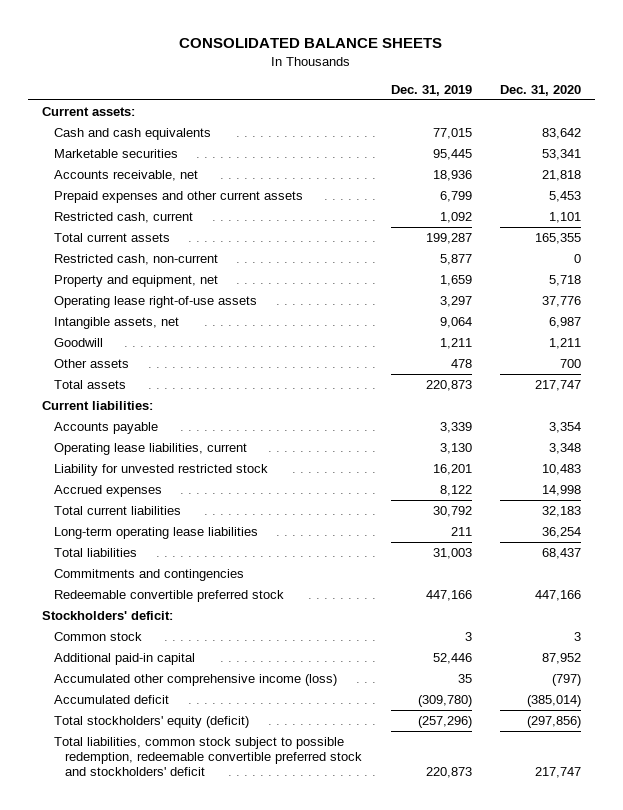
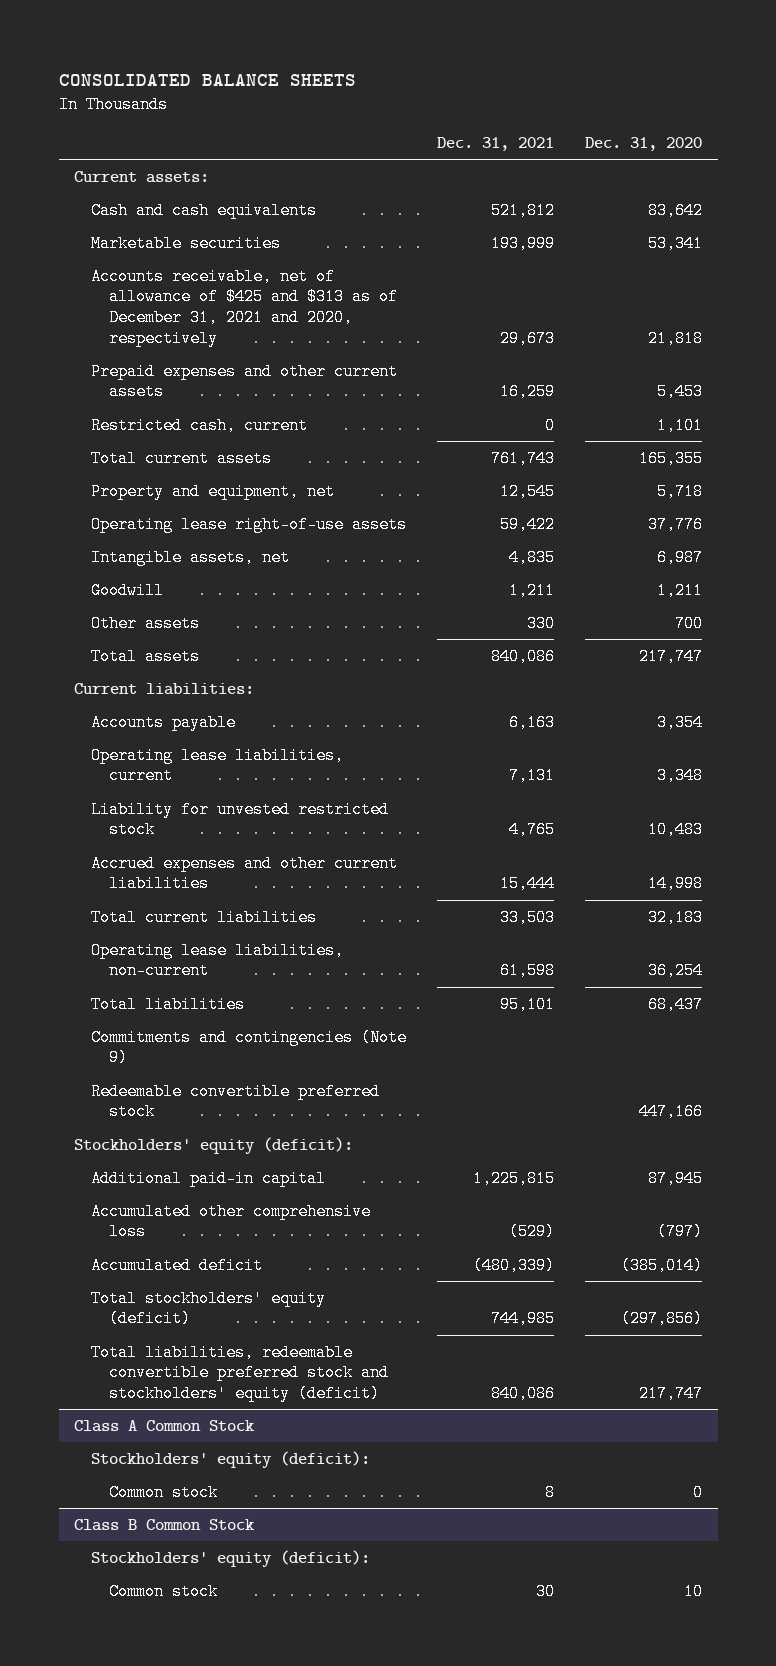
[390,84,472,96] Dec. 31, 2019 -> none
none -> [437,137,555,152] Dec. 31, 2021
[53,170,198,182] Accounts receivable, net -> [91,267,398,347] Accounts receivable, net of allowance of $425 and $313 as of December 31, 2021 and 2020, respectively
[53,254,218,266] Restricted cash, non-current -> none
[53,485,162,498] Accrued expenses -> [91,854,399,893] Accrued expenses and other current liabilities
[53,527,258,540] Long-term operating lease liabilities -> [91,941,345,980] Operating lease liabilities, non-current
[53,569,244,582] Commitments and contingencies -> [91,1028,408,1067] Commitments and contingencies (Note 9)
[53,632,142,642] Common stock -> none
[41,611,173,621] Stockholders' deficit: -> [74,1136,354,1154] Stockholders' equity (deficit):
[541,653,581,665] 87,952 -> [648,1169,704,1187] 87,945
[53,674,337,687] Accumulated other comprehensive income (loss) -> [91,1202,372,1241] Accumulated other comprehensive loss
[53,737,363,777] Total liabilities, common stock subject to possible redemption, redeemable convertible preferred stock and stockholders' deficit -> [91,1343,389,1403] Total liabilities, redeemable convertible preferred stock and stockholders' equity (deficit)
none -> [74,1419,256,1432] Class A Common Stock
none -> [91,1450,371,1468] Stockholders' equity (deficit):
none -> [108,1483,218,1501] Common stock
none -> [74,1518,256,1531] Class B Common Stock
none -> [91,1549,371,1567] Stockholders' equity (deficit):
none -> [108,1582,218,1600] Common stock

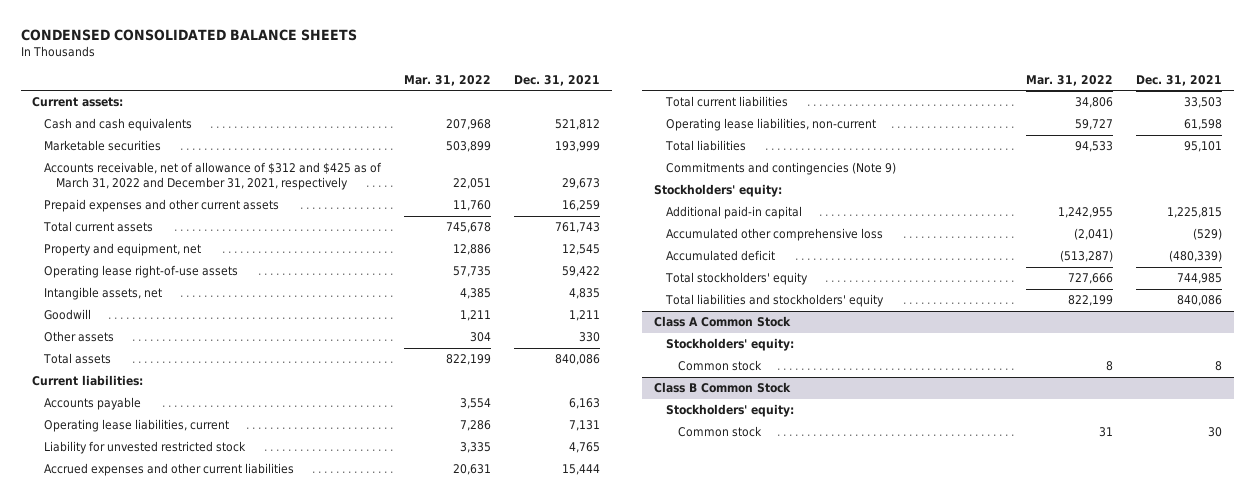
[58,73,356,86] CONSOLIDATED BALANCE SHEETS -> [20,28,357,41] CONDENSED CONSOLIDATED BALANCE SHEETS
[585,137,703,152] Dec. 31, 2020 -> none
none -> [404,74,492,86] Mar. 31, 2022
[91,267,398,347] Accounts receivable, net of allowance of $425 and $313 as of December 31, 2021 and 2020, respectively -> [43,162,382,191] Accounts receivable, net of allowance of $312 and $425 as of March 31, 2022 and December 31, 2021, respectively
[91,416,309,434] Restricted cash, current -> none
[91,1082,381,1121] Redeemable convertible preferred stock -> none
[74,1136,354,1154] Stockholders' equity (deficit): -> [653,184,782,198] Stockholders' equity:
[91,1289,327,1328] Total stockholders' equity (deficit) -> [664,272,808,286] Total stockholders' equity
[91,1343,389,1403] Total liabilities, redeemable convertible preferred stock and stockholders' equity (deficit) -> [664,294,884,308] Total liabilities and stockholders' equity
[91,1450,371,1468] Stockholders' equity (deficit): -> [665,338,794,352] Stockholders' equity:
[91,1549,371,1567] Stockholders' equity (deficit): -> [665,404,794,418] Stockholders' equity:

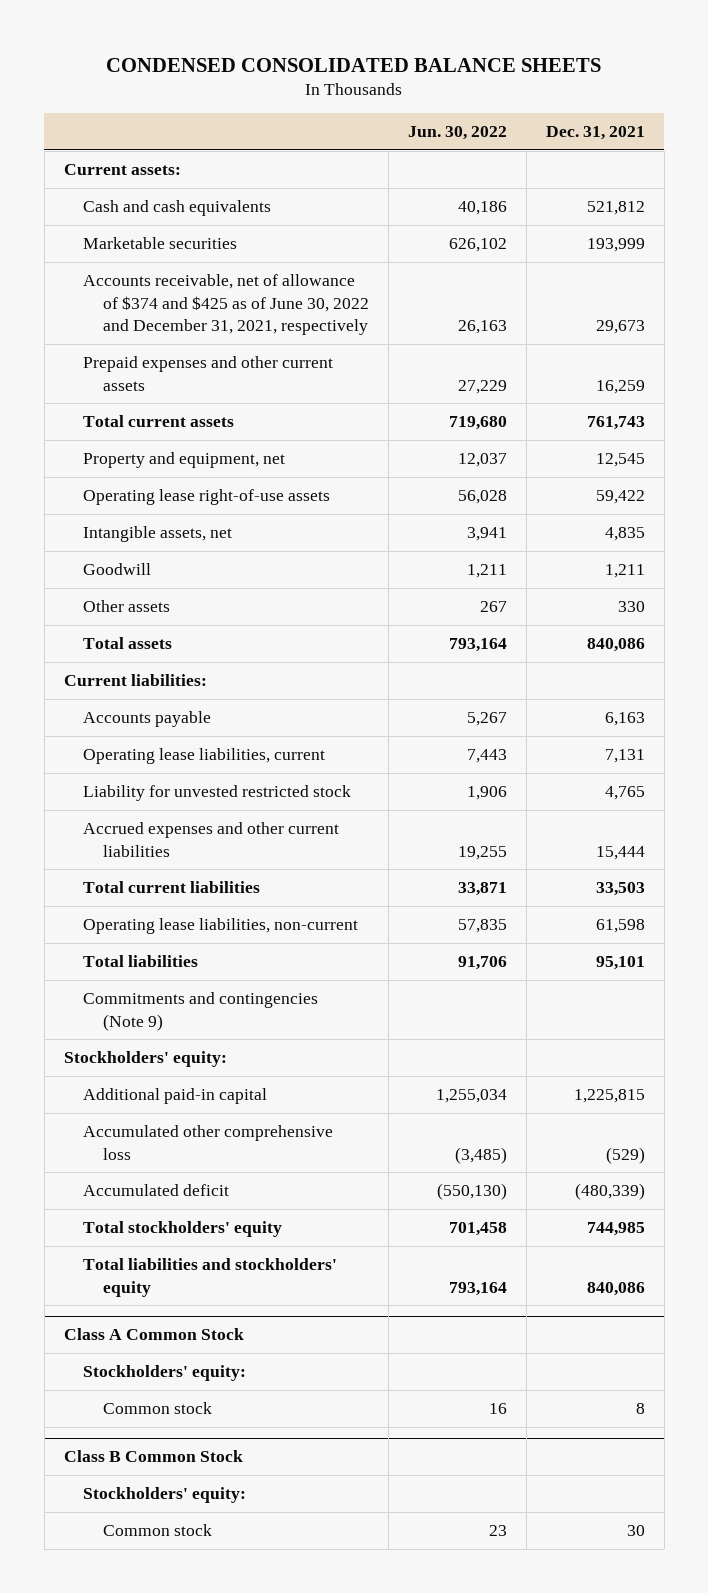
[404,74,492,86] Mar. 31, 2022 -> none
none -> [408,126,508,141] Jun. 30, 2022
[43,162,382,191] Accounts receivable, net of allowance of $312 and $425 as of March 31, 2022 and December 31, 2021, respectively -> [83,274,370,336] Accounts receivable, net of allowance of $374 and $425 as of June 30, 2022 and December 31, 2021, respectively

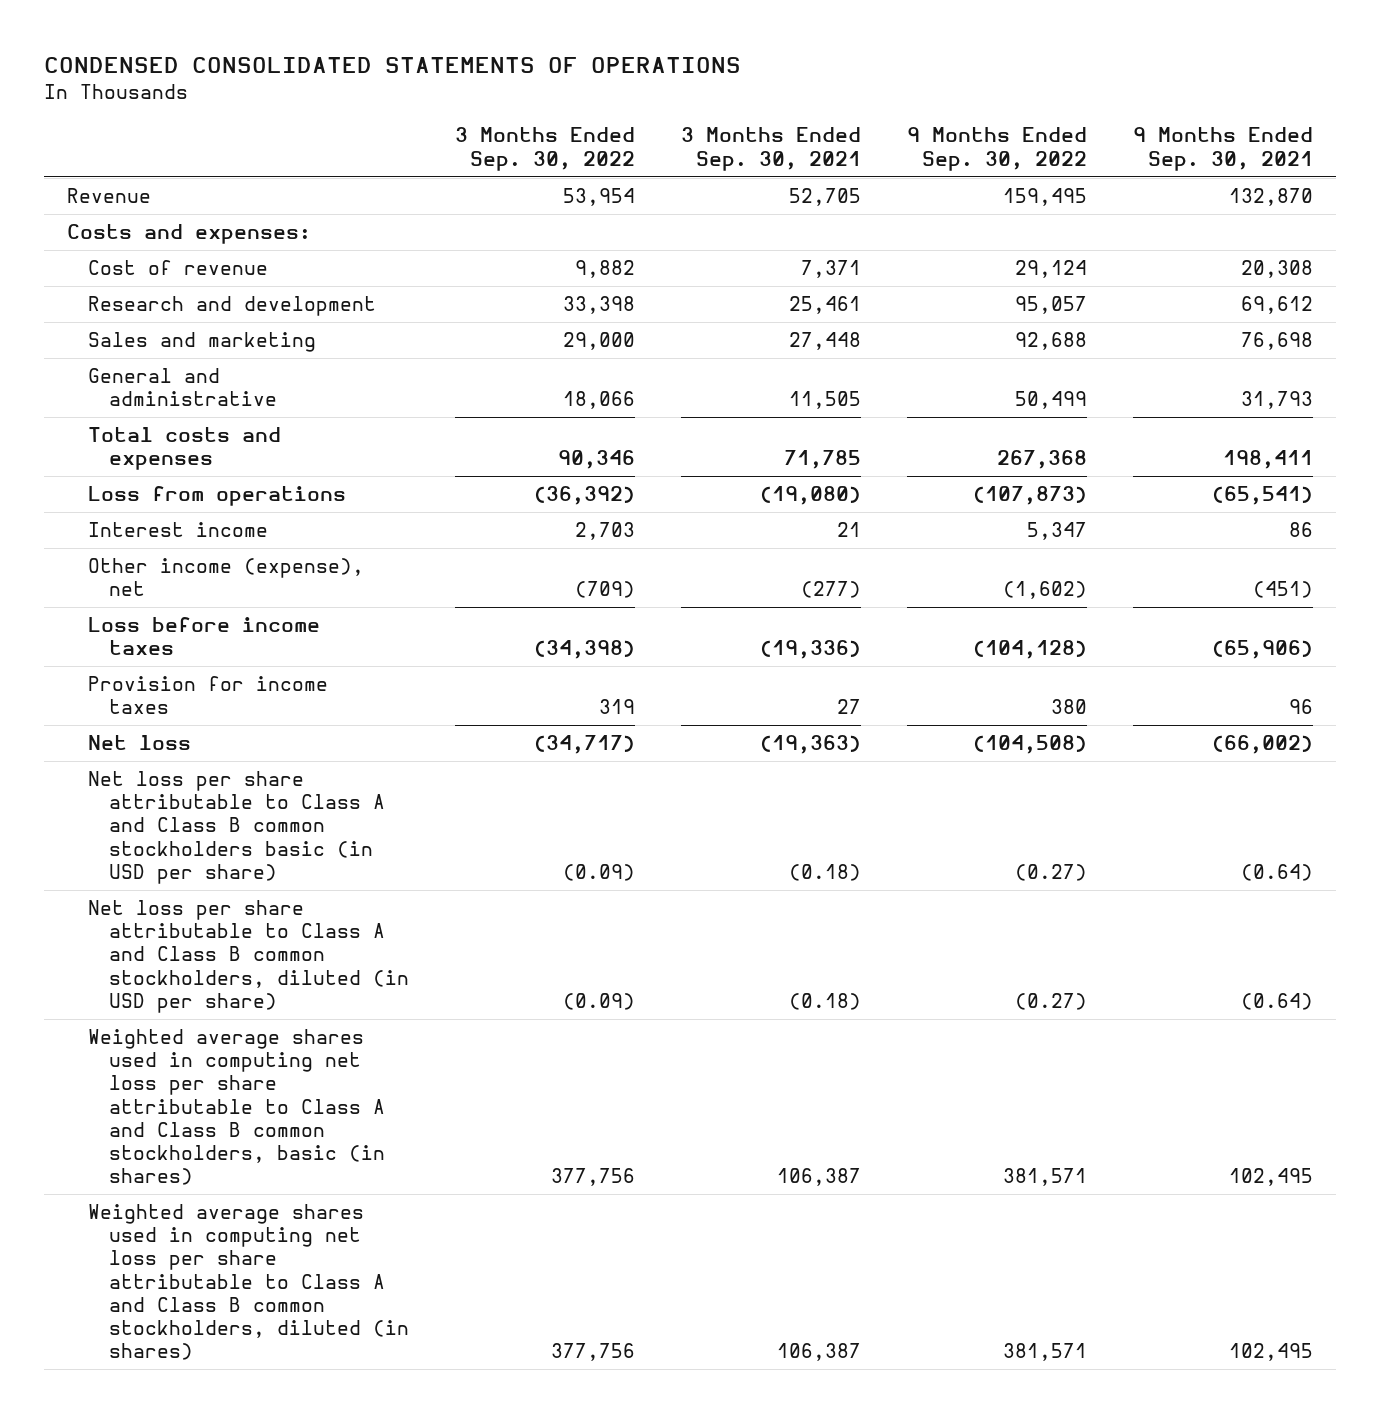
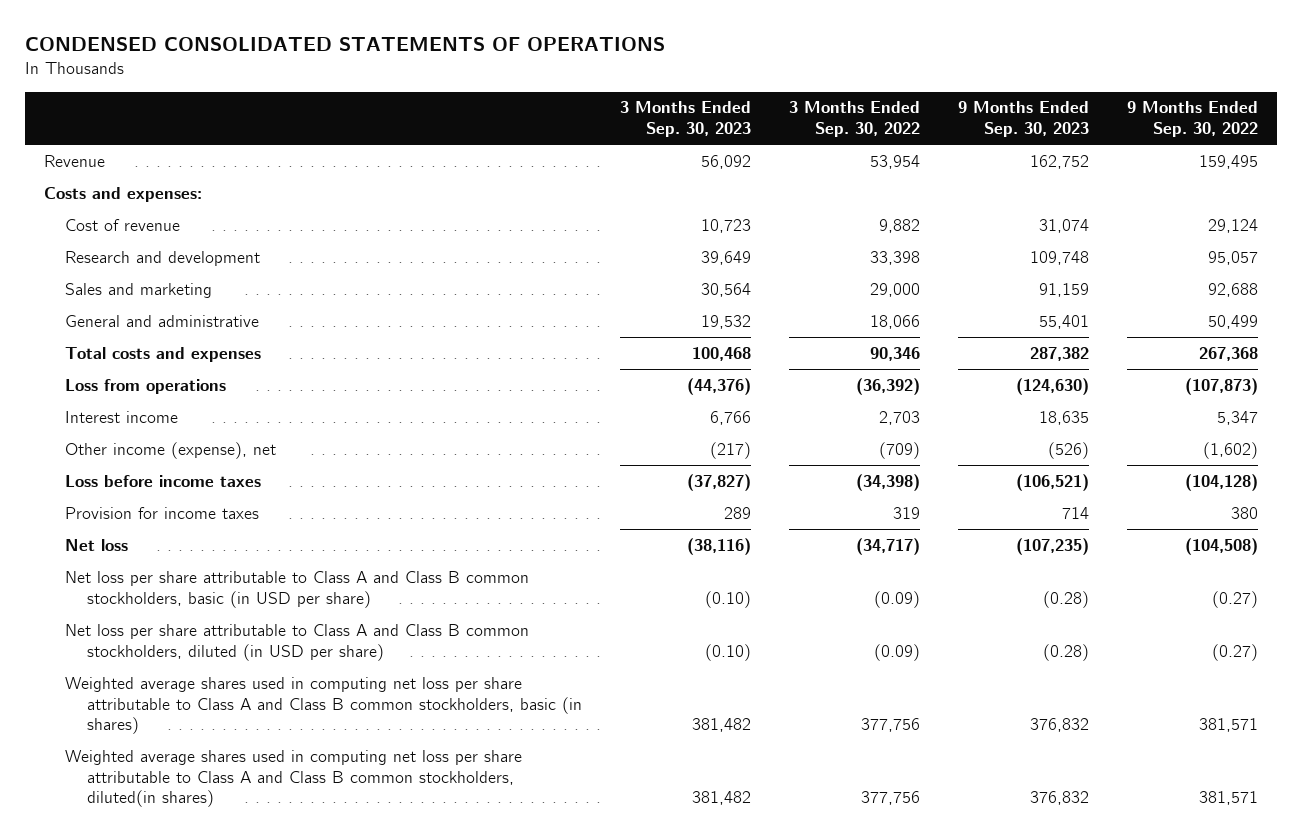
[681,127,862,171] 3 Months Ended Sep. 30, 2021 -> none
[1132,127,1313,171] 9 Months Ended Sep. 30, 2021 -> none
none -> [620,101,752,138] 3 Months Ended Sep. 30, 2023
none -> [958,101,1090,138] 9 Months Ended Sep. 30, 2023
[88,771,386,884] Net loss per share attributable to Class A and Class B common stockholders basic (in USD per share) -> [65,570,530,608] Net loss per share attributable to Class A and Class B common stockholders, basic (in USD per share)
[88,1204,410,1360] Weighted average shares used in computing net loss per share attributable to Class A and Class B common stockholders, diluted (in shares) -> [65,749,523,808] Weighted average shares used in computing net loss per share attributable to Class A and Class B common stockholders, diluted(in shares)

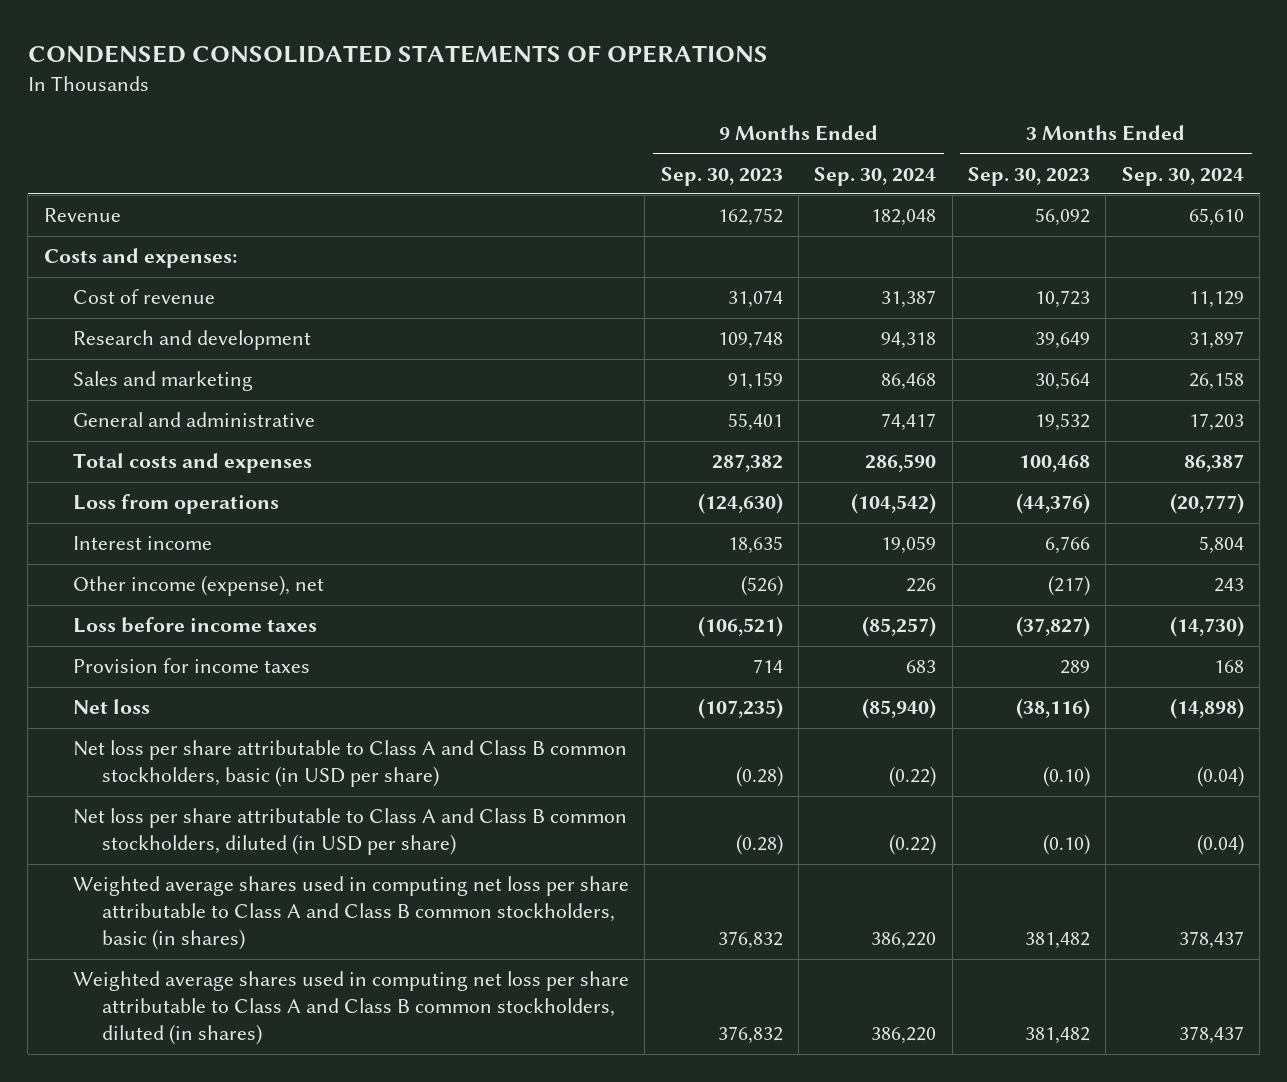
[789,101,921,138] 3 Months Ended Sep. 30, 2022 -> none
[1127,101,1259,138] 9 Months Ended Sep. 30, 2022 -> none
none -> [814,166,937,186] Sep. 30, 2024
none -> [1121,166,1244,186] Sep. 30, 2024
[65,749,523,808] Weighted average shares used in computing net loss per share attributable to Class A and Class B common stockholders, diluted(in shares) -> [73,971,630,1046] Weighted average shares used in computing net loss per share attributable to Class A and Class B common stockholders, diluted (in shares)

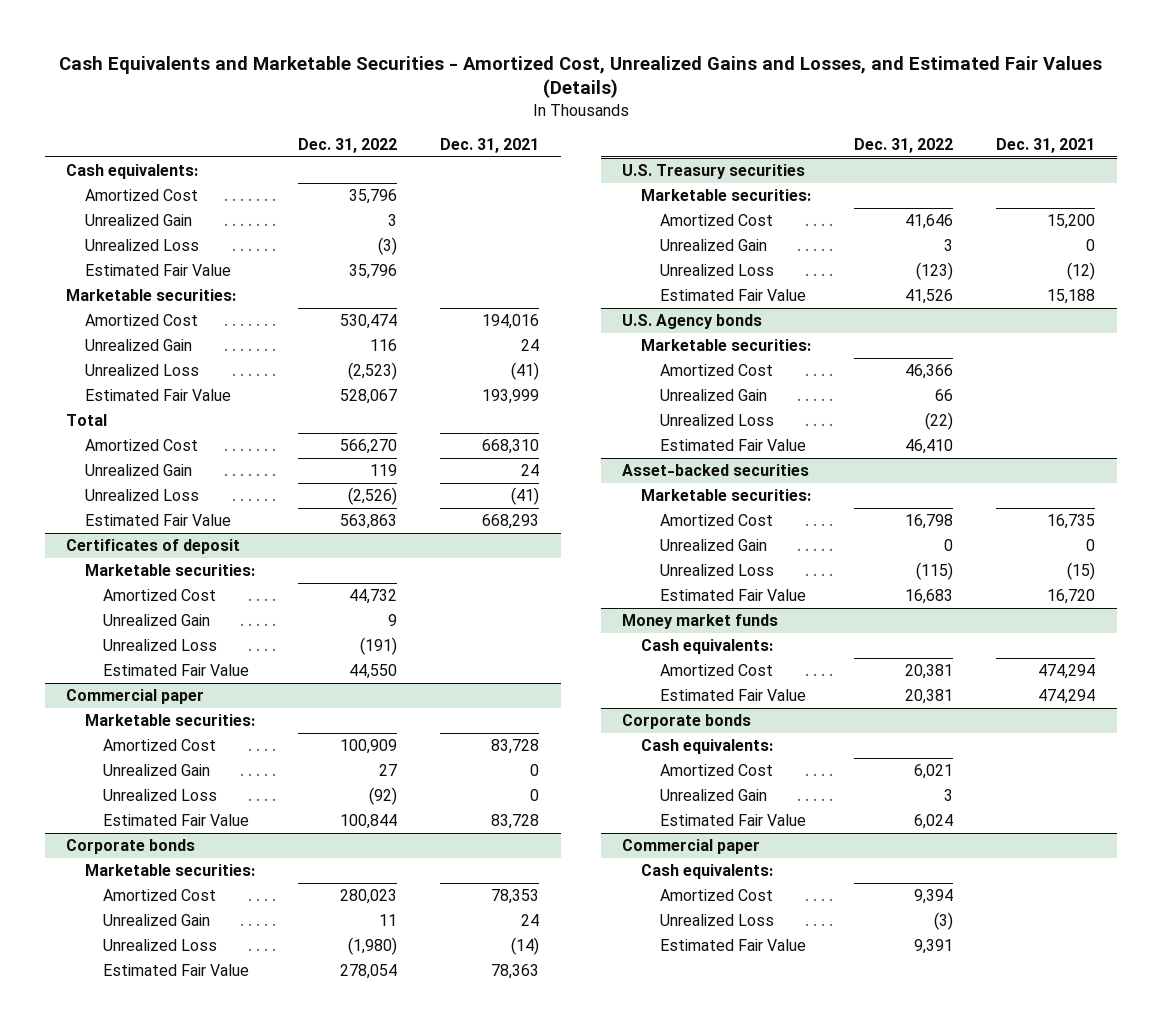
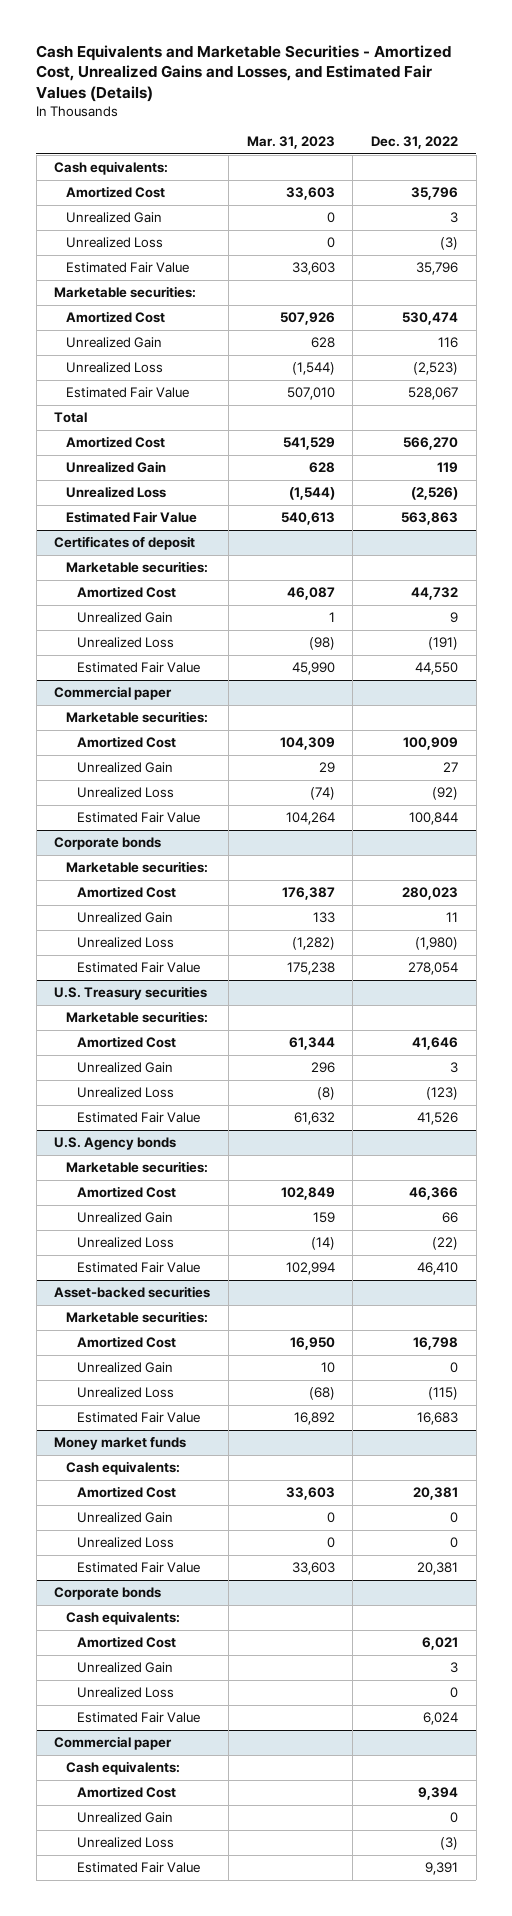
[440,138,540,154] Dec. 31, 2021 -> none
none -> [246,136,335,150] Mar. 31, 2023
none -> [76,1512,173,1524] Unrealized Gain
none -> [76,1537,174,1549] Unrealized Loss
none -> [76,1687,174,1699] Unrealized Loss
none -> [76,1812,173,1824] Unrealized Gain

